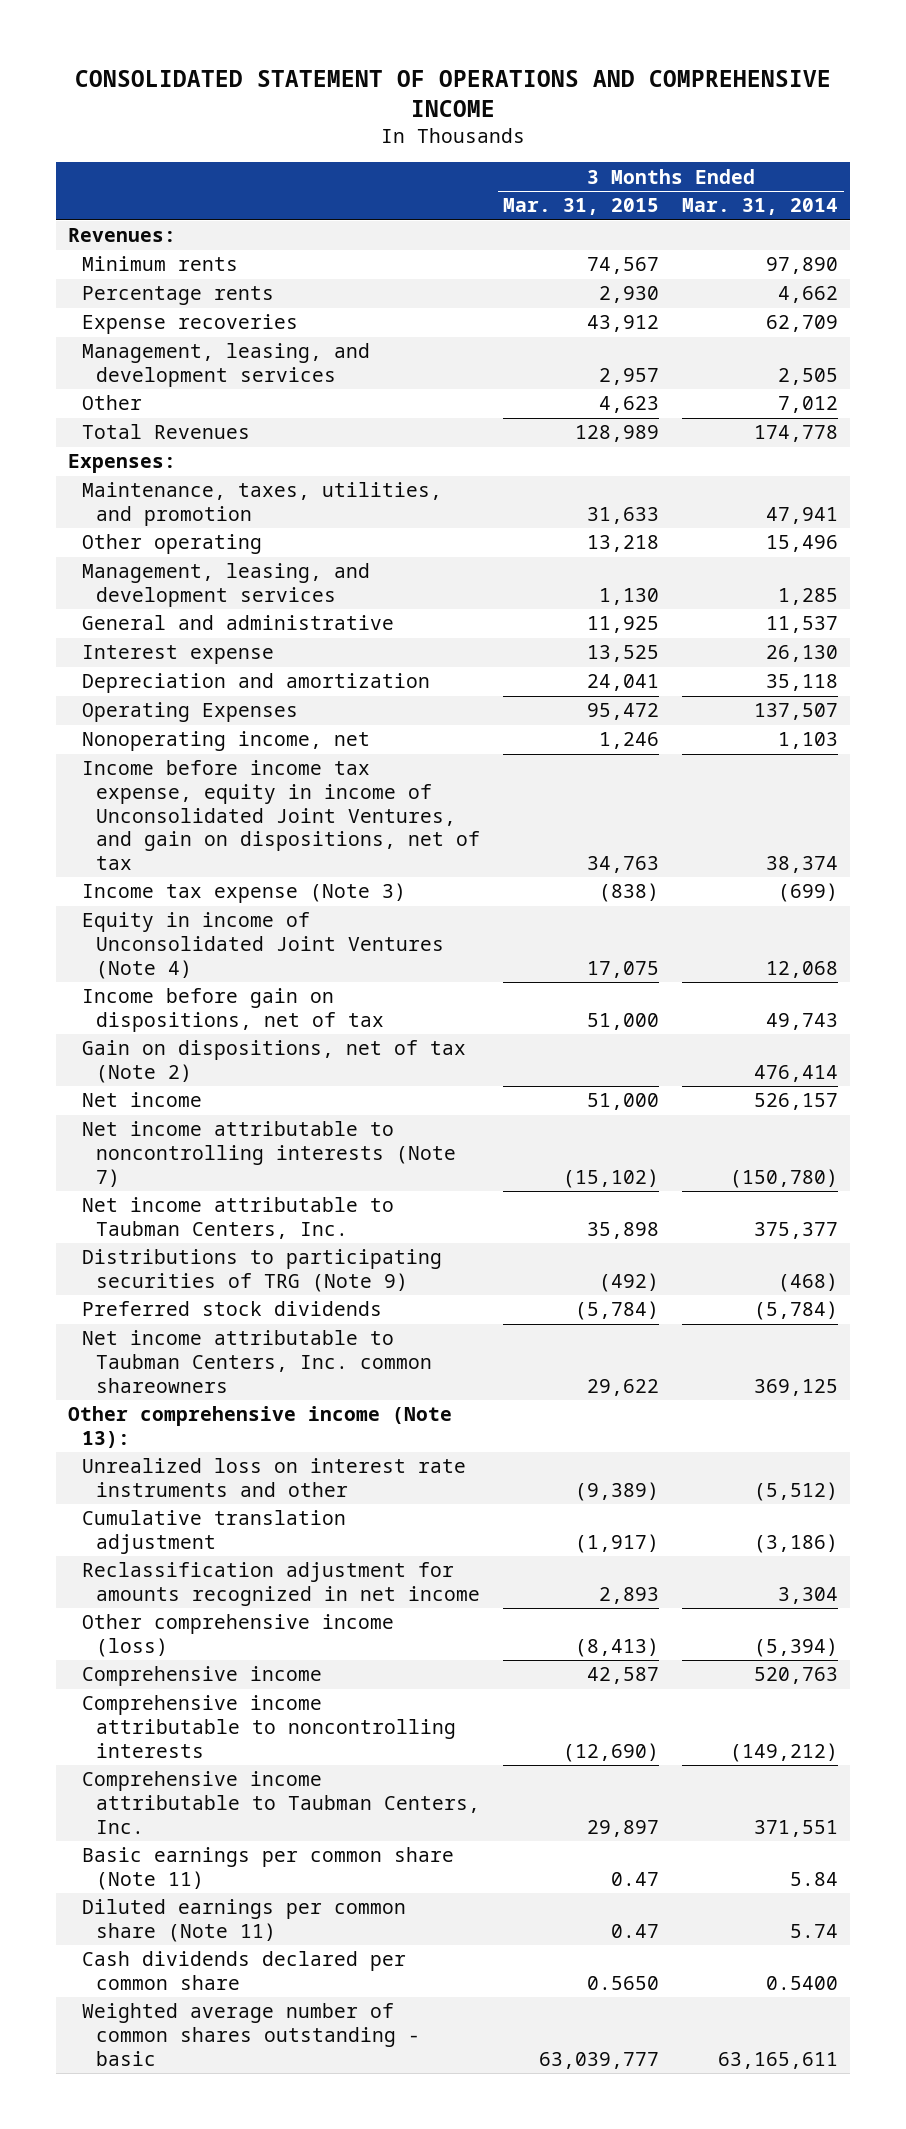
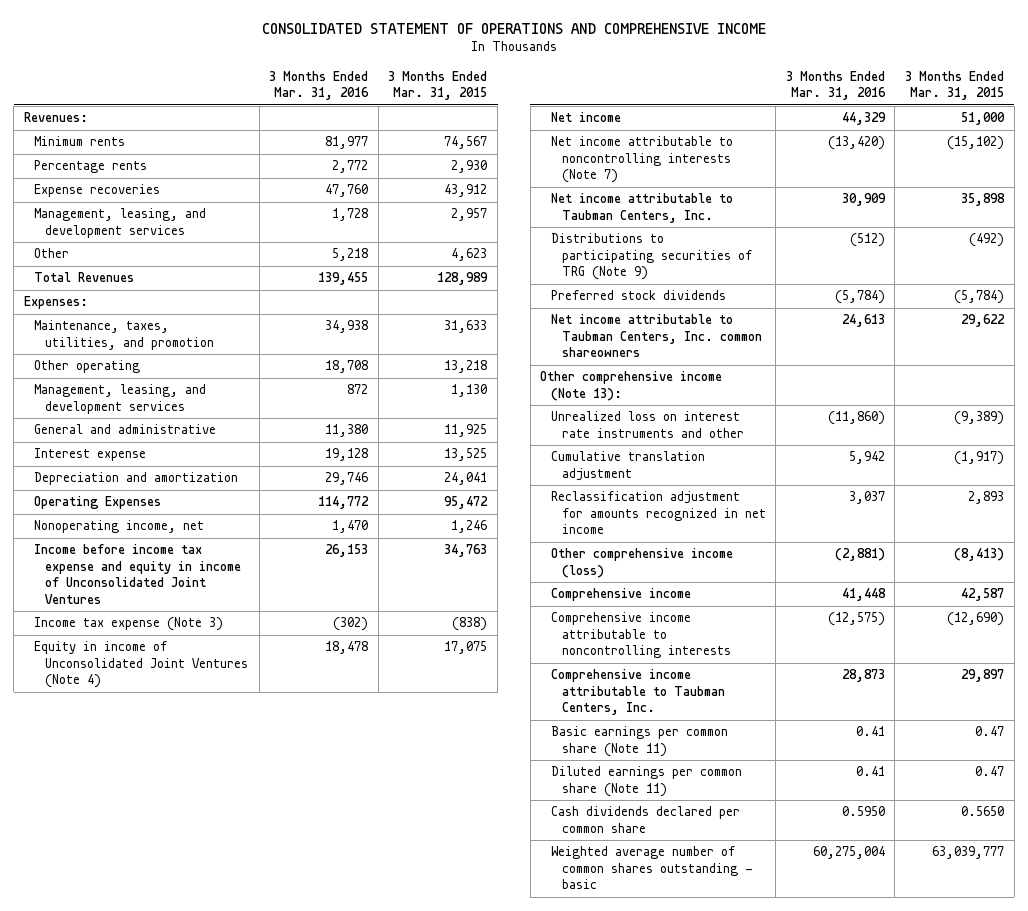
[682,198,839,216] Mar. 31, 2014 -> none
none -> [269,70,370,101] 3 Months Ended Mar. 31, 2016
[82,760,481,870] Income before income tax expense, equity in income of Unconsolidated Joint Ventures, and gain on dispositions, net of tax -> [34,544,242,604] Income before income tax expense and equity in income of Unconsolidated Joint Ventures
[82,988,385,1032] Income before gain on dispositions, net of tax -> none
[82,1040,467,1083] Gain on dispositions, net of tax (Note 2) -> none

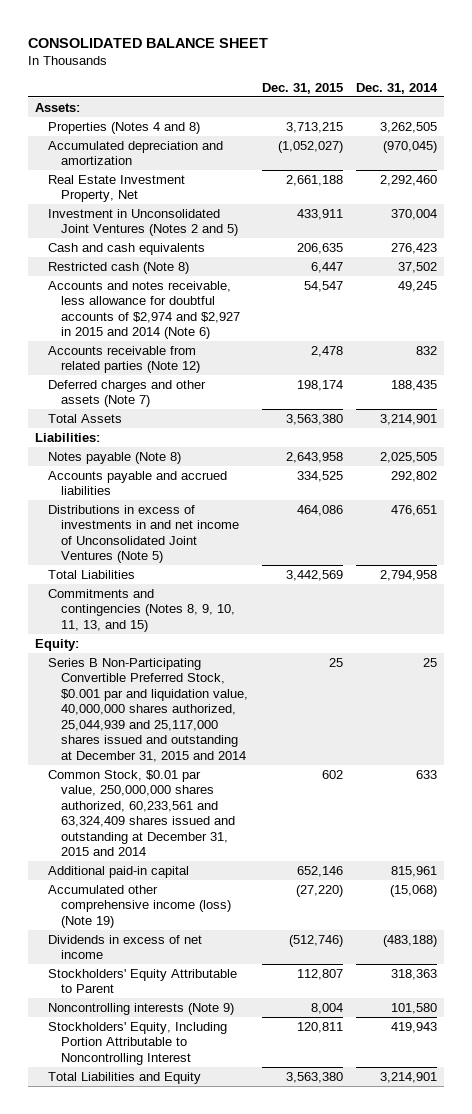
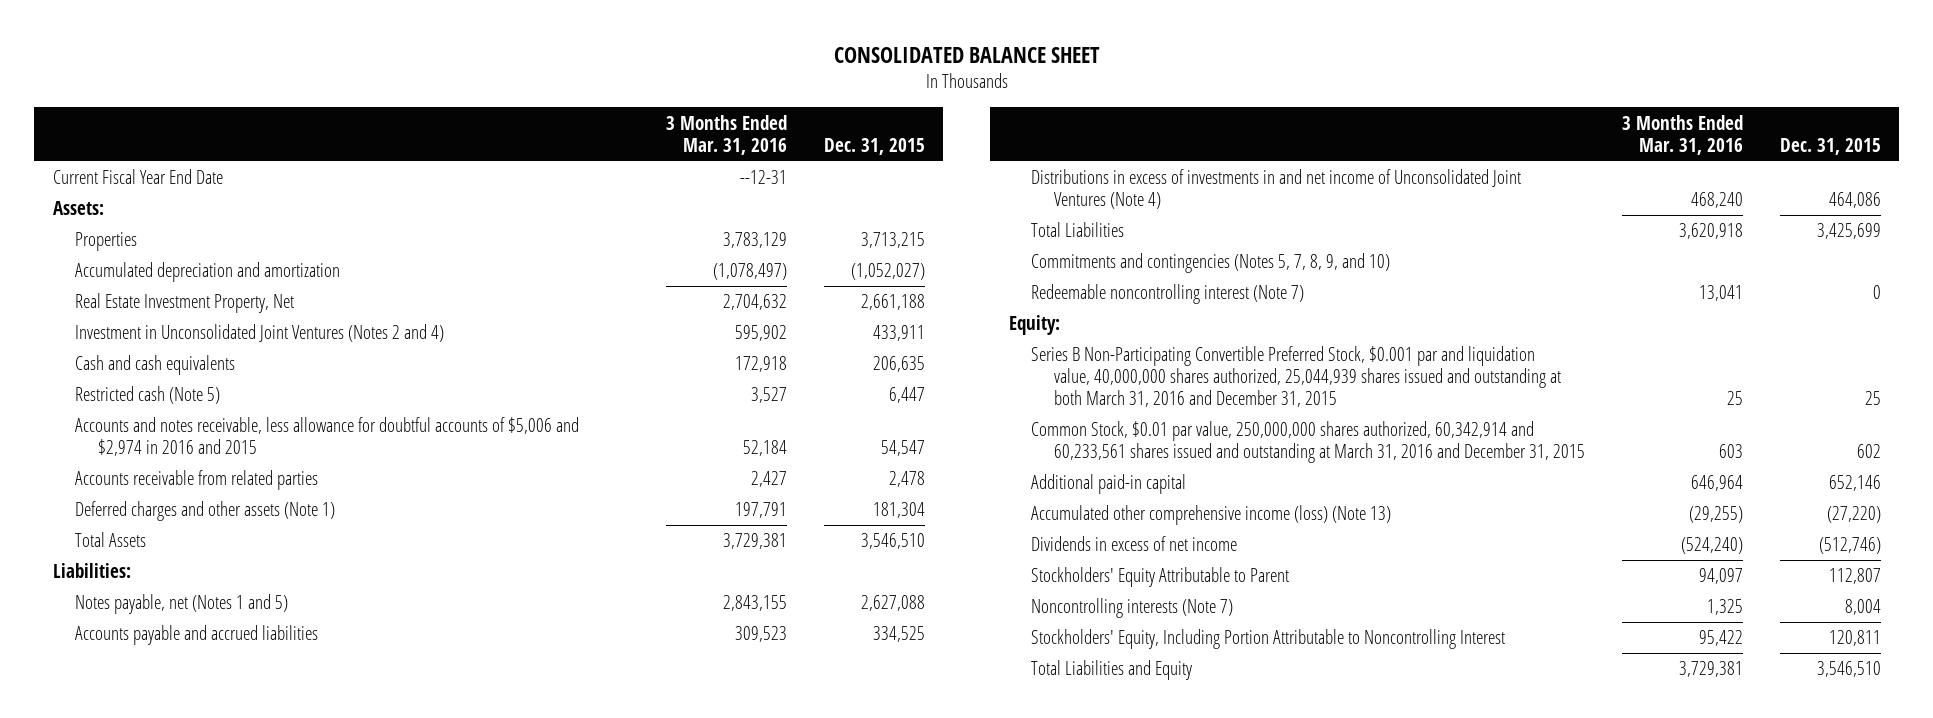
[356,82,439,94] Dec. 31, 2014 -> none
none -> [665,114,787,155] 3 Months Ended Mar. 31, 2016
none -> [52,169,223,185] Current Fiscal Year End Date
[47,121,200,134] Properties (Notes 4 and 8) -> [75,232,138,252] Properties
[47,208,239,237] Investment in Unconsolidated Joint Ventures (Notes 2 and 5) -> [75,324,445,343] Investment in Unconsolidated Joint Ventures (Notes 2 and 4)
[47,261,189,274] Restricted cash (Note 8) -> [75,386,221,405] Restricted cash (Note 5)
[47,280,241,340] Accounts and notes receivable, less allowance for doubtful accounts of $2,974 and $2,927 in 2015 and 2014 (Note 6) -> [75,417,580,457] Accounts and notes receivable, less allowance for doubtful accounts of $5,006 and $2,974 in 2016 and 2015
[47,345,201,374] Accounts receivable from related parties (Note 12) -> [75,470,319,491] Accounts receivable from related parties
[47,379,206,408] Deferred charges and other assets (Note 7) -> [75,501,336,522] Deferred charges and other assets (Note 1)
[296,379,343,391] 198,174 -> [872,502,925,519] 181,304
[285,413,343,425] 3,563,380 -> [860,533,925,550] 3,546,510
[47,451,181,464] Notes payable (Note 8) -> [75,594,289,615] Notes payable, net (Notes 1 and 5)
[285,451,343,463] 2,643,958 -> [860,595,925,612] 2,627,088
[47,504,240,564] Distributions in excess of investments in and net income of Unconsolidated Joint Ventures (Note 5) -> [1031,169,1522,210] Distributions in excess of investments in and net income of Unconsolidated Joint Ventures (Note 4)
[285,569,343,581] 3,442,569 -> [1816,223,1881,240] 3,425,699
[47,588,236,632] Commitments and contingencies (Notes 8, 9, 10, 11, 13, and 15) -> [1031,253,1391,274] Commitments and contingencies (Notes 5, 7, 8, 9, and 10)
none -> [1031,284,1305,305] Redeemable noncontrolling interest (Note 7)
[47,657,249,762] Series B Non-Participating Convertible Preferred Stock, $0.001 par and liquidation value, 40,000,000 shares authorized, 25,044,939 and 25,117,000 shares issued and outstanding at December 31, 2015 and 2014 -> [1031,346,1561,408] Series B Non-Participating Convertible Preferred Stock, $0.001 par and liquidation value, 40,000,000 shares authorized, 25,044,939 shares issued and outstanding at both March 31, 2016 and December 31, 2015
[47,769,236,857] Common Stock, $0.01 par value, 250,000,000 shares authorized, 60,233,561 and 63,324,409 shares issued and outstanding at December 31, 2015 and 2014 -> [1031,421,1585,464] Common Stock, $0.01 par value, 250,000,000 shares authorized, 60,342,914 and 60,233,561 shares issued and outstanding at March 31, 2016 and December 31, 2015
[47,884,232,928] Accumulated other comprehensive income (loss) (Note 19) -> [1031,505,1392,526] Accumulated other comprehensive income (loss) (Note 13)
[47,1002,234,1015] Noncontrolling interests (Note 9) -> [1031,598,1234,619] Noncontrolling interests (Note 7)
[285,1071,343,1083] 3,563,380 -> [1816,661,1881,678] 3,546,510

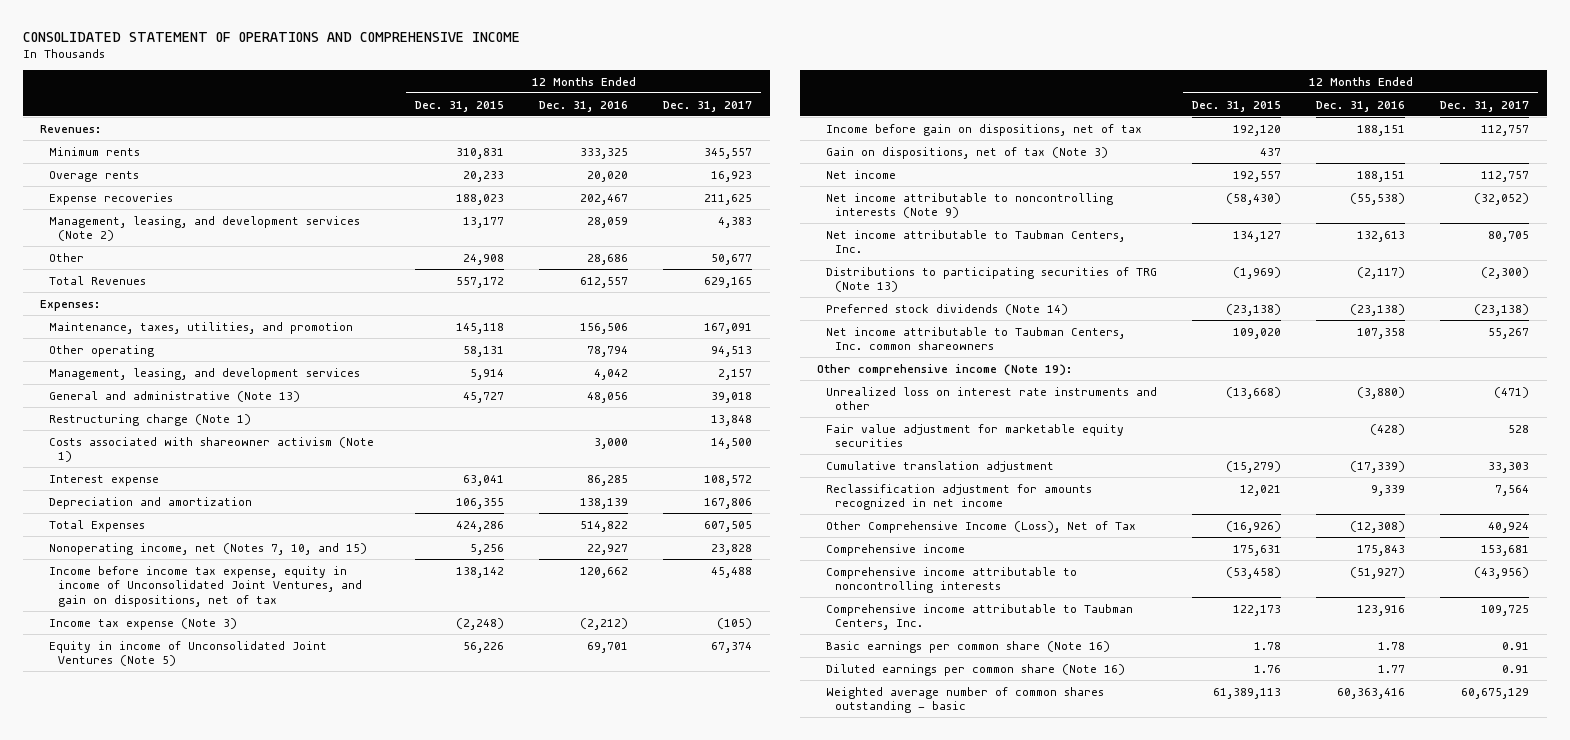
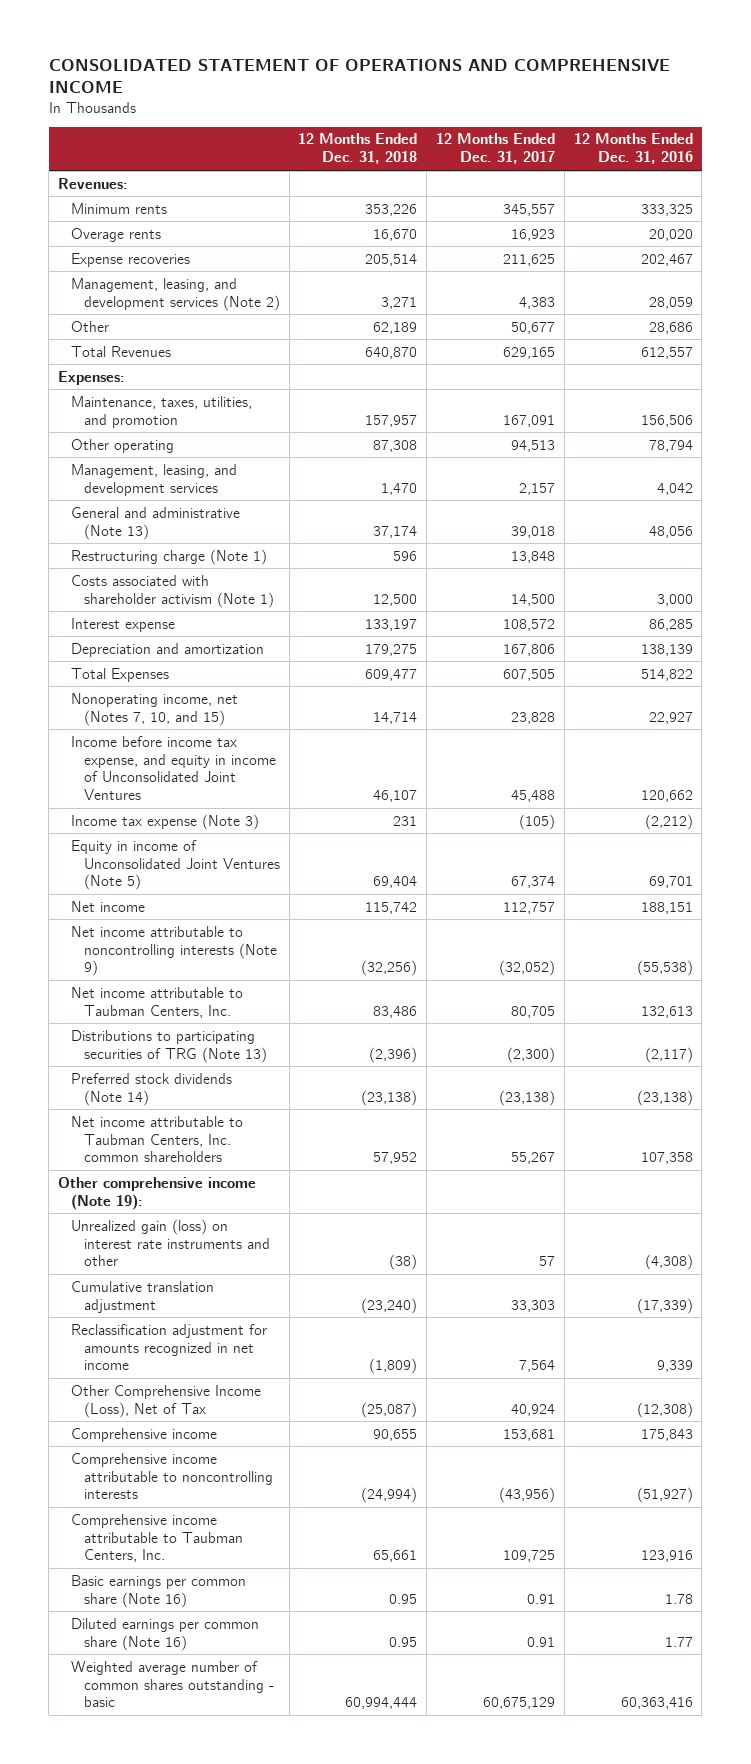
[415,100,505,112] Dec. 31, 2015 -> none
none -> [298,133,418,165] 12 Months Ended Dec. 31, 2018
[49,436,375,463] Costs associated with shareowner activism (Note 1) -> [70,574,274,608] Costs associated with shareholder activism (Note 1)
[49,565,362,607] Income before income tax expense, equity in income of Unconsolidated Joint Ventures, and gain on dispositions, net of tax -> [70,735,276,801] Income before income tax expense, and equity in income of Unconsolidated Joint Ventures
[826,123,1143,136] Income before gain on dispositions, net of tax -> none
[826,146,1109,159] Gain on dispositions, net of tax (Note 3) -> none
[826,326,1126,351] Net income attributable to Taubman Centers, Inc. common shareowners -> [70,1115,243,1163] Net income attributable to Taubman Centers, Inc. common shareholders
[826,423,1125,448] Fair value adjustment for marketable equity securities -> none
[826,386,1158,411] Unrealized loss on interest rate instruments and other -> [70,1218,270,1267] Unrealized gain (loss) on interest rate instruments and other
[1357,386,1406,399] (3,880) -> [644,1254,693,1271] (4,308)
[1494,386,1530,398] (471) -> [539,1256,556,1267] 57

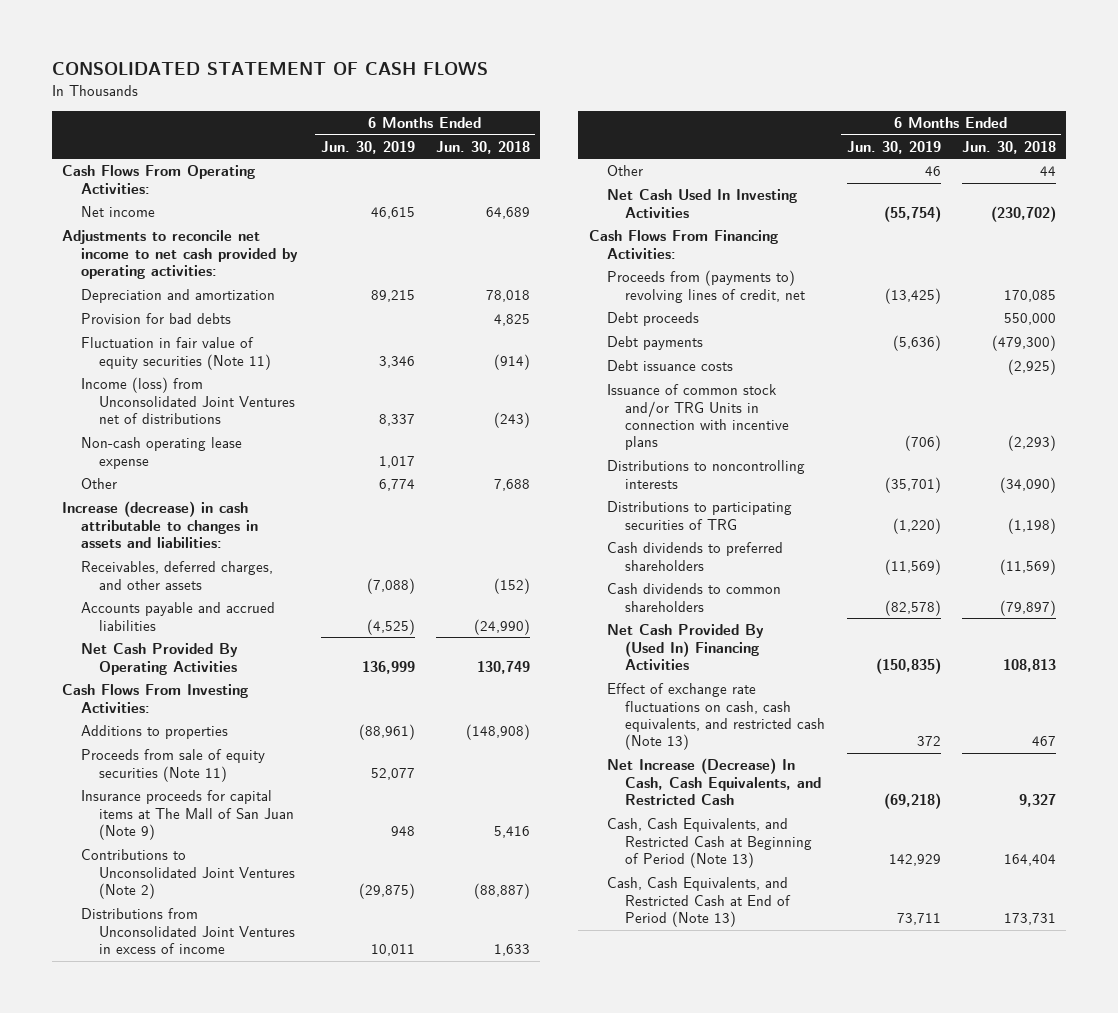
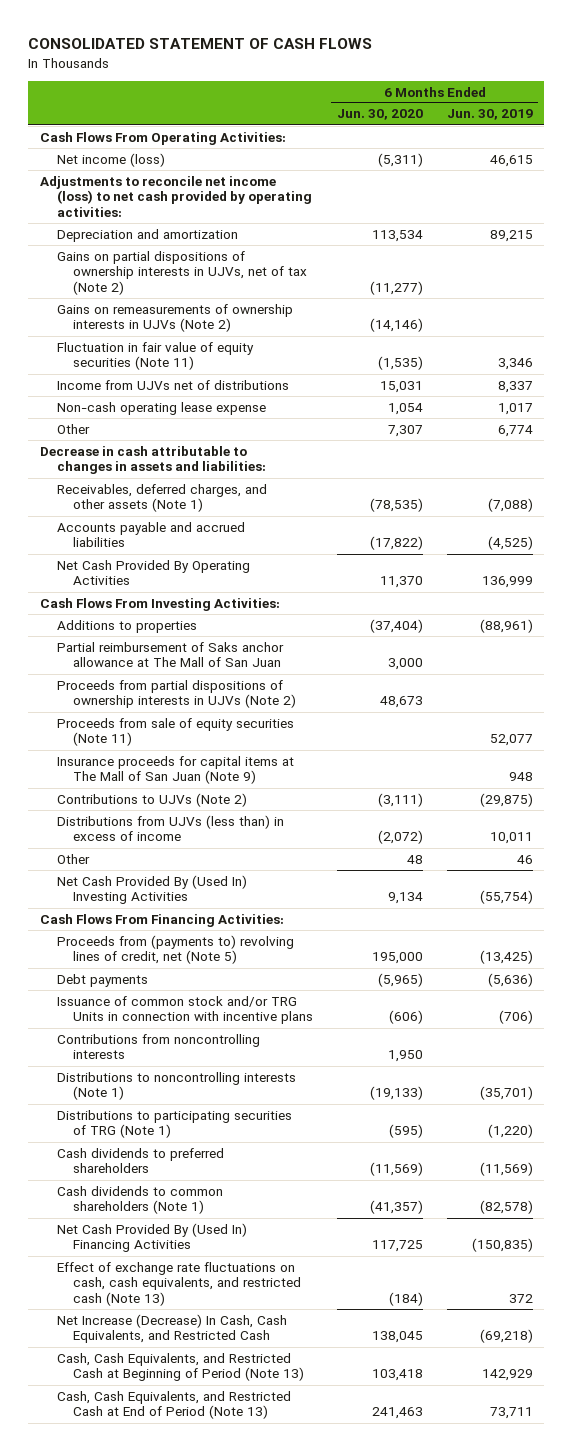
[435,140,530,154] Jun. 30, 2018 -> none
none -> [336,109,423,121] Jun. 30, 2020
[80,206,155,218] Net income -> [56,152,165,167] Net income (loss)
[62,230,298,279] Adjustments to reconcile net income to net cash provided by operating activities: -> [40,175,312,218] Adjustments to reconcile net income (loss) to net cash provided by operating activities:
[80,313,231,325] Provision for bad debts -> none
none -> [56,250,307,296] Gains on partial dispositions of ownership interests in UJVs, net of tax (Note 2)
none -> [56,303,293,333] Gains on remeasurements of ownership interests in UJVs (Note 2)
[80,377,296,424] Income (loss) from Unconsolidated Joint Ventures net of distributions -> [56,379,289,390] Income from UJVs net of distributions
[62,501,258,548] Increase (decrease) in cash attributable to changes in assets and liabilities: -> [40,445,266,475] Decrease in cash attributable to changes in assets and liabilities:
[80,561,273,590] Receivables, deferred charges, and other assets -> [56,483,267,513] Receivables, deferred charges, and other assets (Note 1)
none -> [56,641,284,668] Partial reimbursement of Saks anchor allowance at The Mall of San Juan
none -> [56,679,296,709] Proceeds from partial dispositions of ownership interests in UJVs (Note 2)
[80,849,296,899] Contributions to Unconsolidated Joint Ventures (Note 2) -> [56,792,247,807] Contributions to UJVs (Note 2)
[80,908,296,954] Distributions from Unconsolidated Joint Ventures in excess of income -> [56,814,284,842] Distributions from UJVs (less than) in excess of income
[607,189,798,218] Net Cash Used In Investing Activities -> [56,874,247,905] Net Cash Provided By (Used In) Investing Activities
[607,312,700,327] Debt proceeds -> none
[607,270,806,303] Proceeds from (payments to) revolving lines of credit, net -> [56,934,294,965] Proceeds from (payments to) revolving lines of credit, net (Note 5)
[607,360,734,372] Debt issuance costs -> none
none -> [56,1033,260,1060] Contributions from noncontrolling interests
[607,460,806,489] Distributions to noncontrolling interests -> [56,1071,296,1101] Distributions to noncontrolling interests (Note 1)
[607,501,793,530] Distributions to participating securities of TRG -> [56,1109,292,1139] Distributions to participating securities of TRG (Note 1)
[607,583,782,612] Cash dividends to common shareholders -> [56,1185,223,1215] Cash dividends to common shareholders (Note 1)

